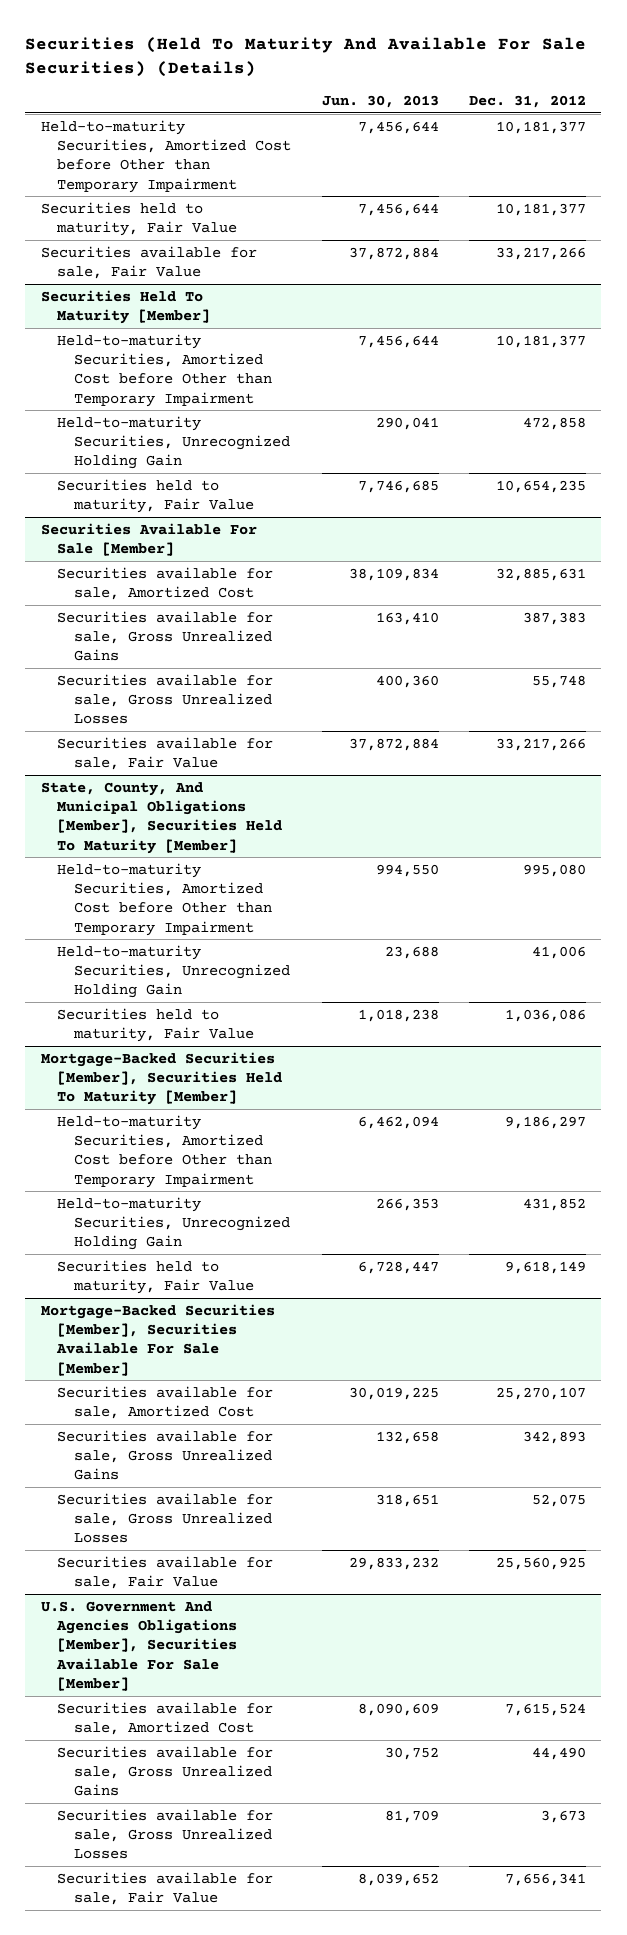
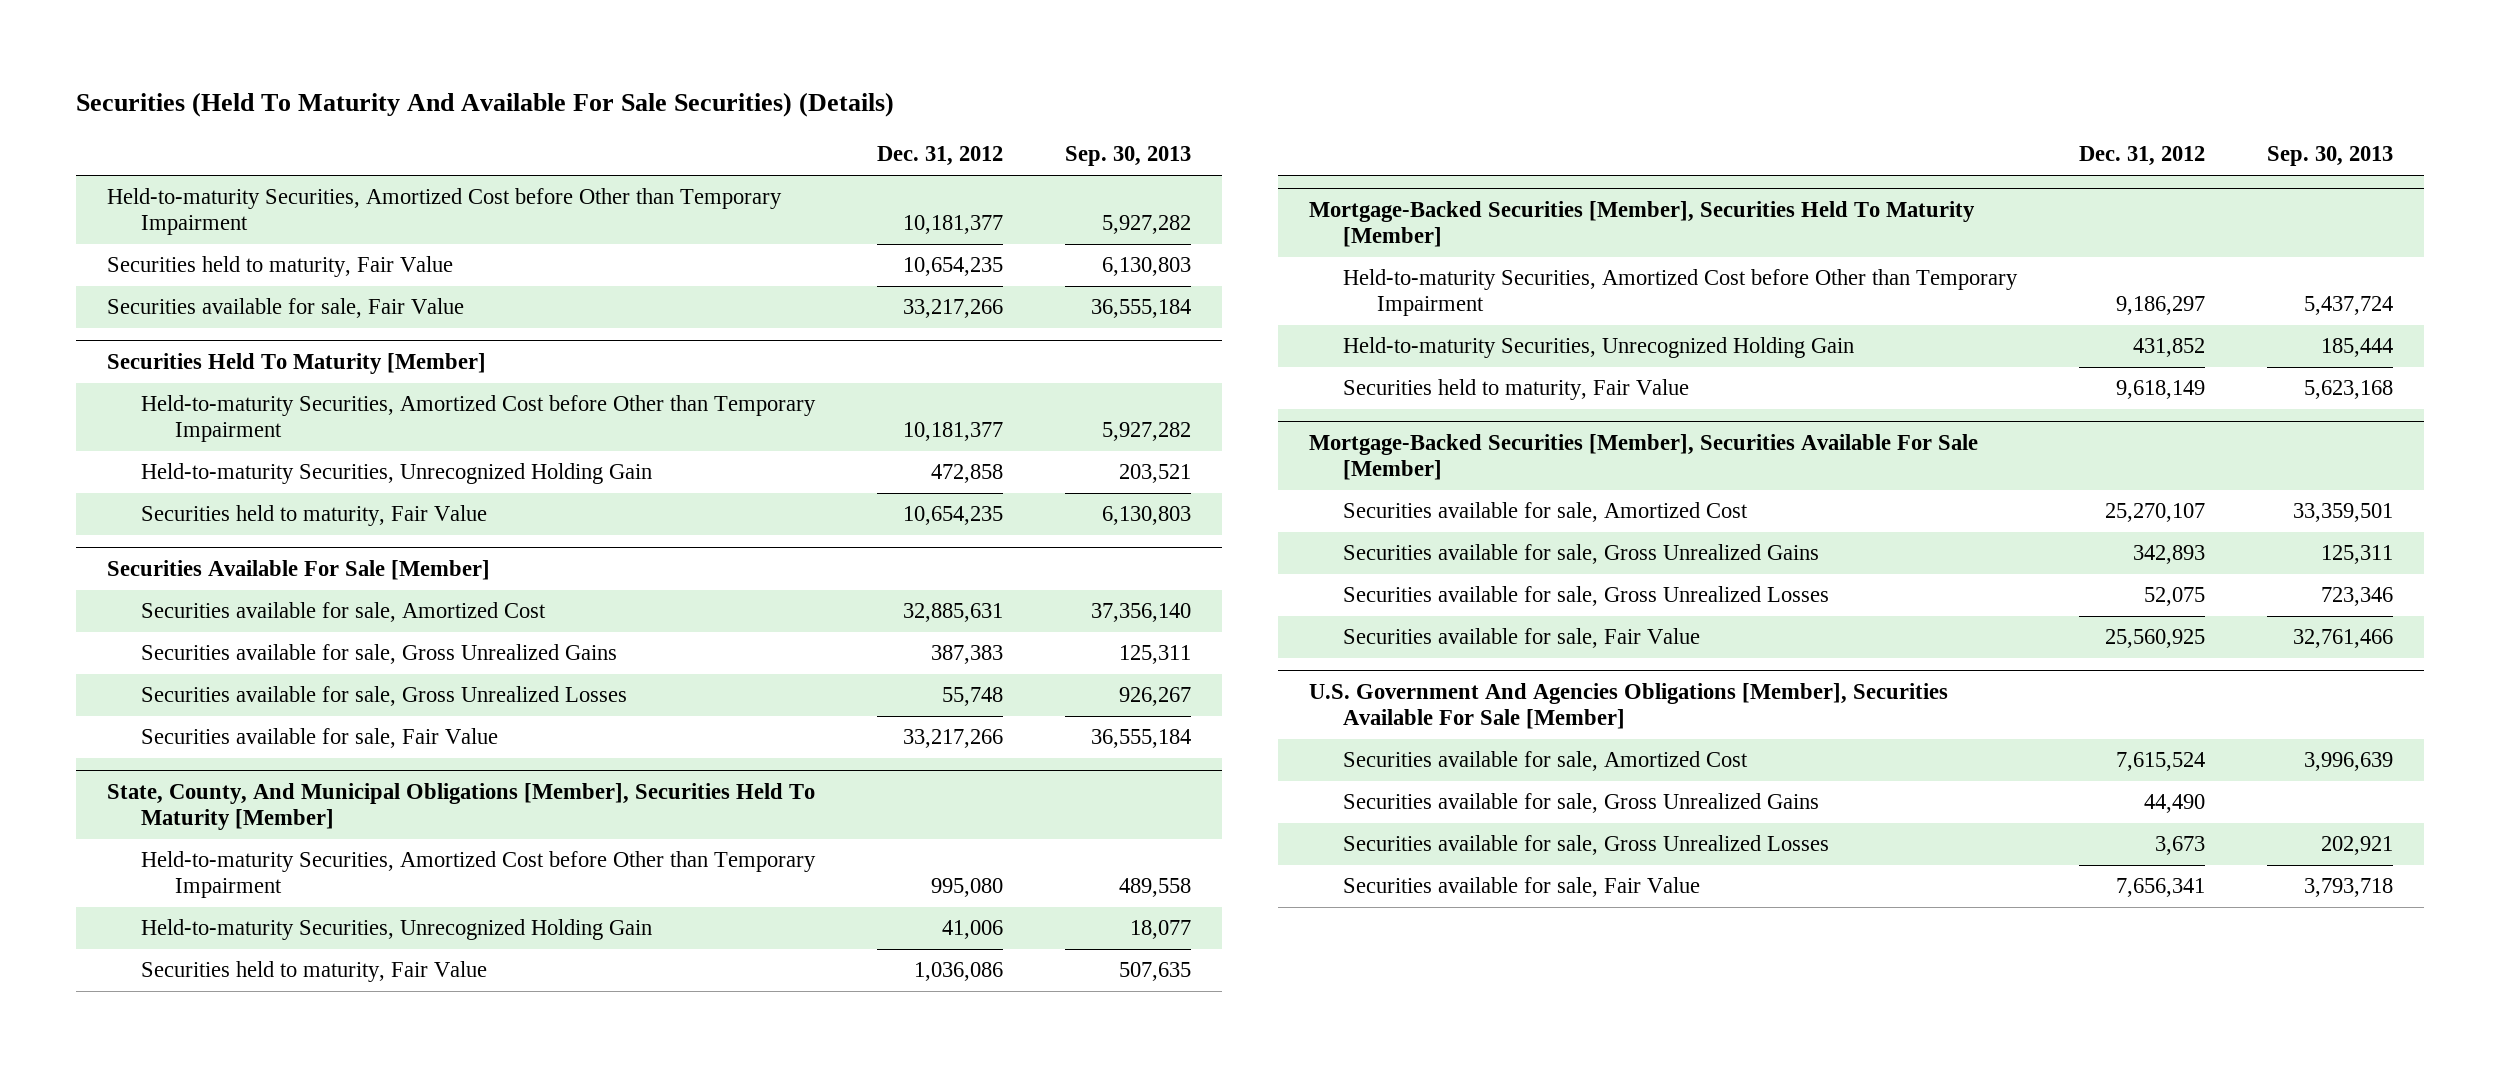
[321,95,439,109] Jun. 30, 2013 -> none
none -> [1064,146,1191,167] Sep. 30, 2013
[496,202,587,216] 10,181,377 -> [903,257,1004,277] 10,654,235

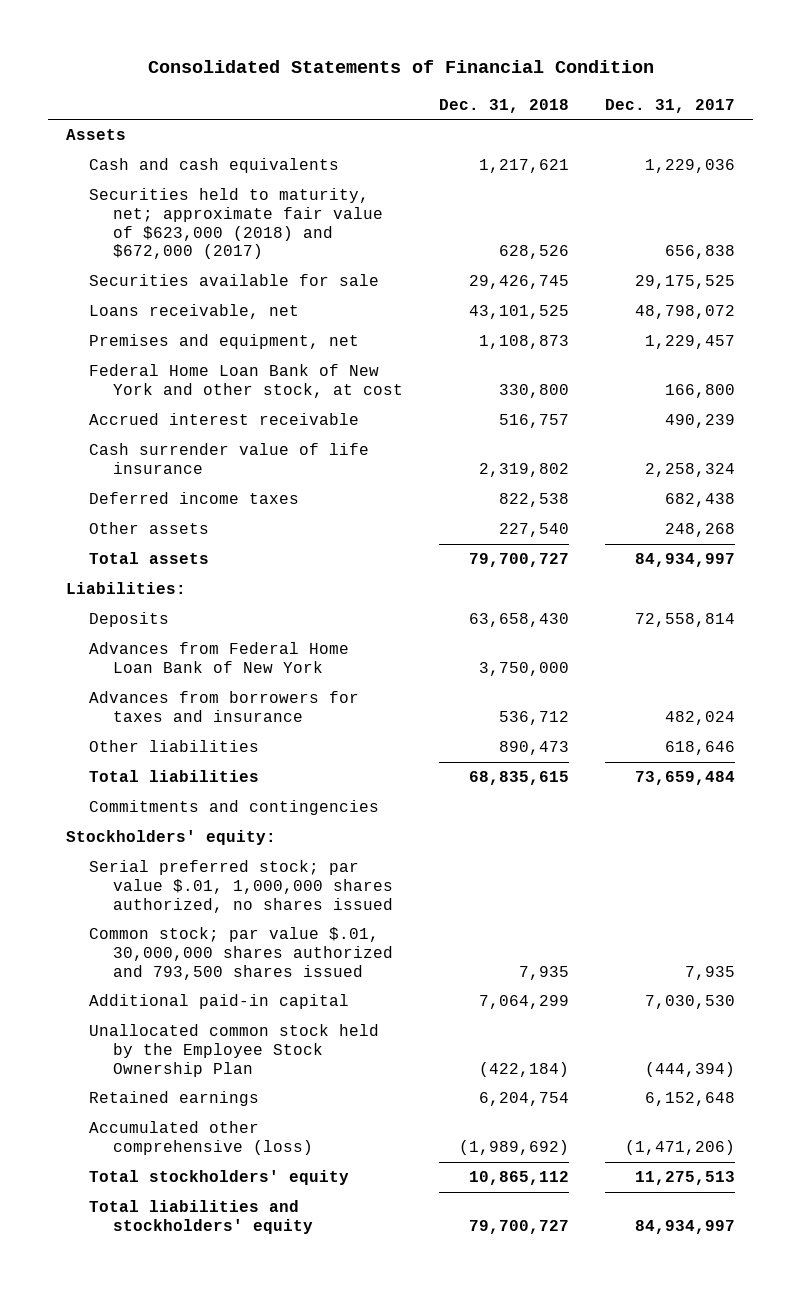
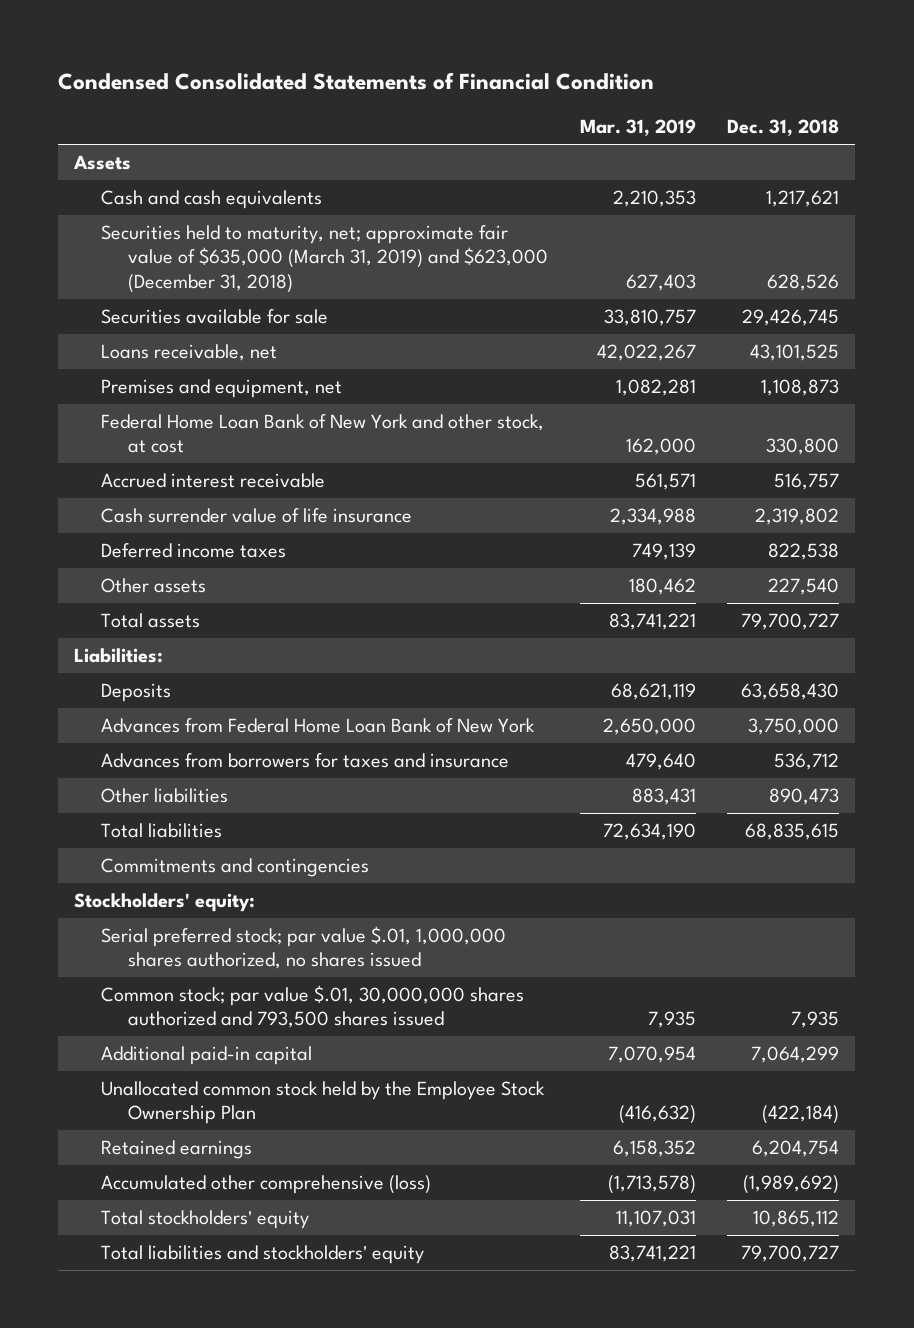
[147,60,654,74] Consolidated Statements of Financial Condition -> [58,72,655,91] Condensed Consolidated Statements of Financial Condition
[605,98,736,113] Dec. 31, 2017 -> none
none -> [579,119,696,137] Mar. 31, 2019
[89,188,383,260] Securities held to maturity, net; approximate fair value of $623,000 (2018) and $672,000 (2017) -> [101,224,548,294] Securities held to maturity, net; approximate fair value of $635,000 (March 31, 2019) and $623,000 (December 31, 2018)

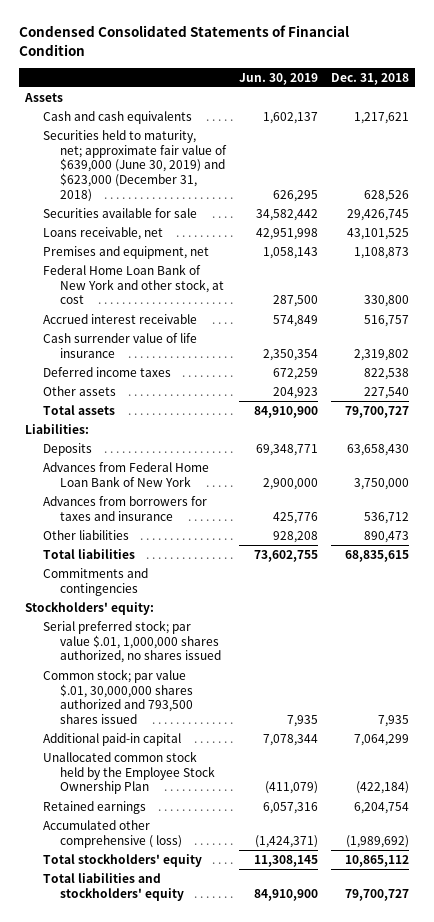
[579,119,696,137] Mar. 31, 2019 -> none
none -> [239,72,319,85] Jun. 30, 2019
[101,224,548,294] Securities held to maturity, net; approximate fair value of $635,000 (March 31, 2019) and $623,000 (December 31, 2018) -> [42,129,228,203] Securities held to maturity, net; approximate fair value of $639,000 (June 30, 2019) and $623,000 (December 31, 2018)
[101,1174,432,1194] Accumulated other comprehensive (loss) -> [42,819,183,848] Accumulated other comprehensive ( loss)

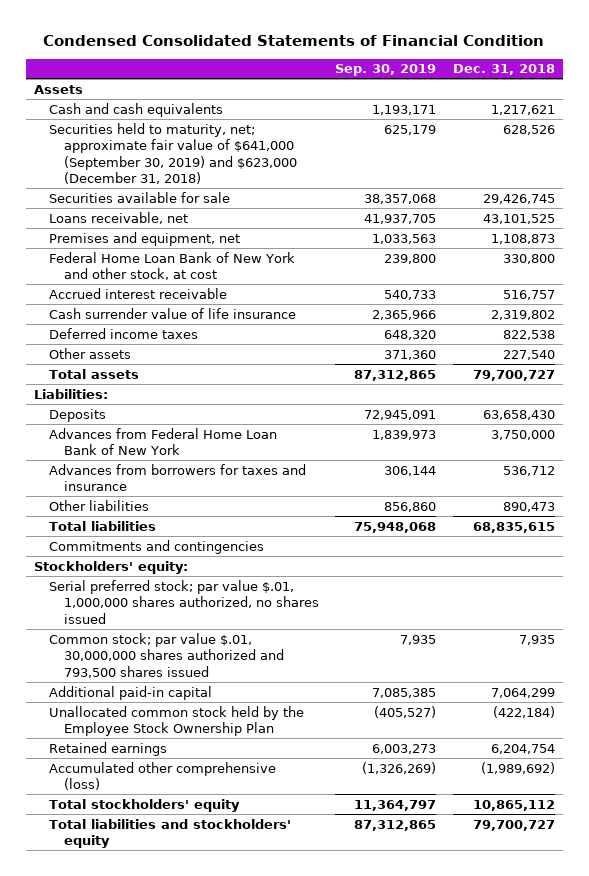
[239,72,319,85] Jun. 30, 2019 -> none
none -> [335,64,437,77] Sep. 30, 2019
[42,129,228,203] Securities held to maturity, net; approximate fair value of $639,000 (June 30, 2019) and $623,000 (December 31, 2018) -> [48,122,297,185] Securities held to maturity, net; approximate fair value of $641,000 (September 30, 2019) and $623,000 (December 31, 2018)
[42,819,183,848] Accumulated other comprehensive ( loss) -> [48,761,276,791] Accumulated other comprehensive (loss)

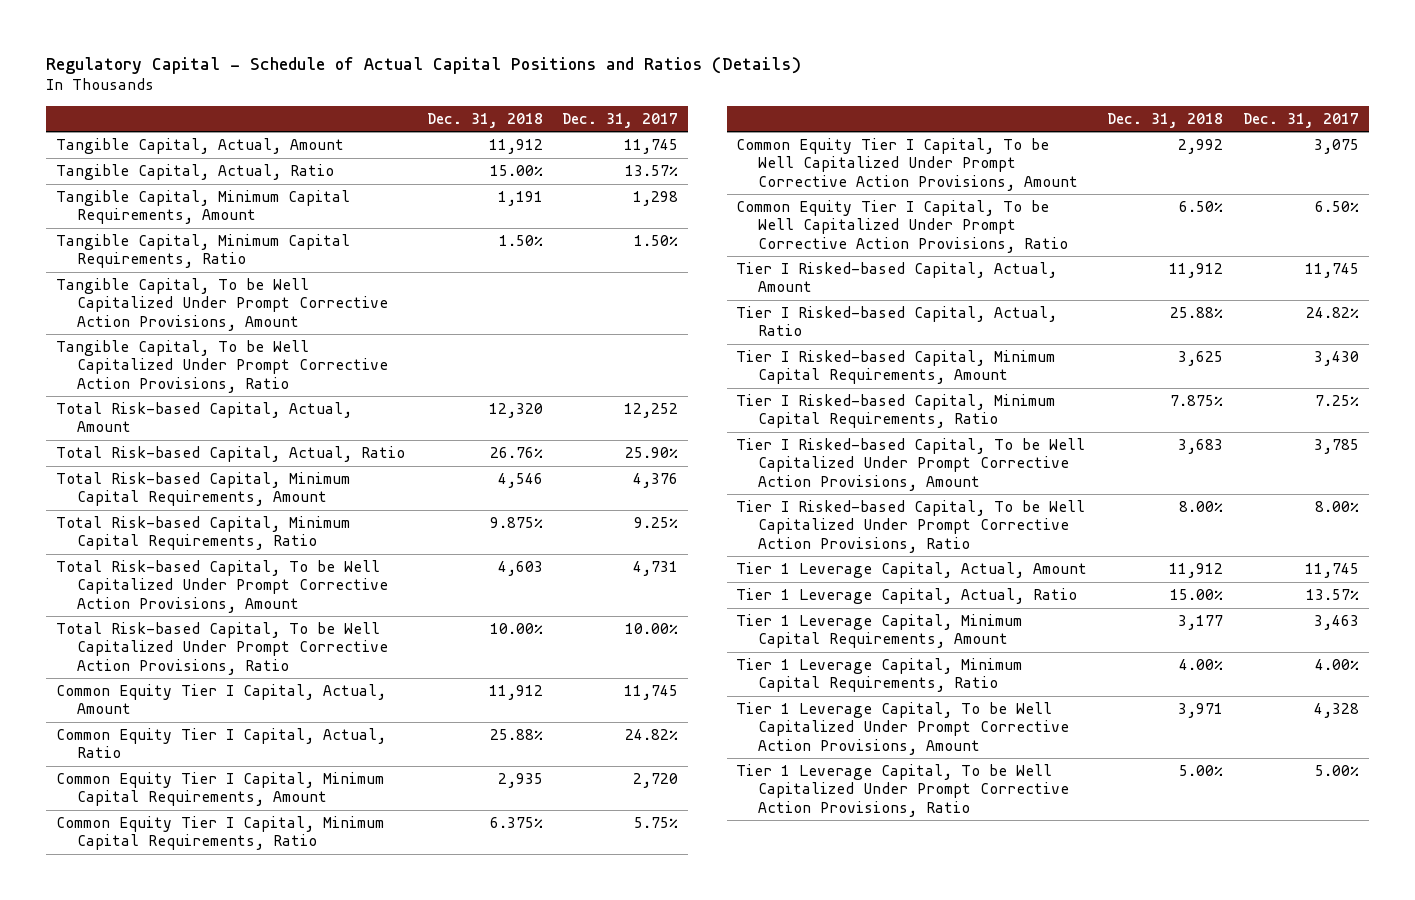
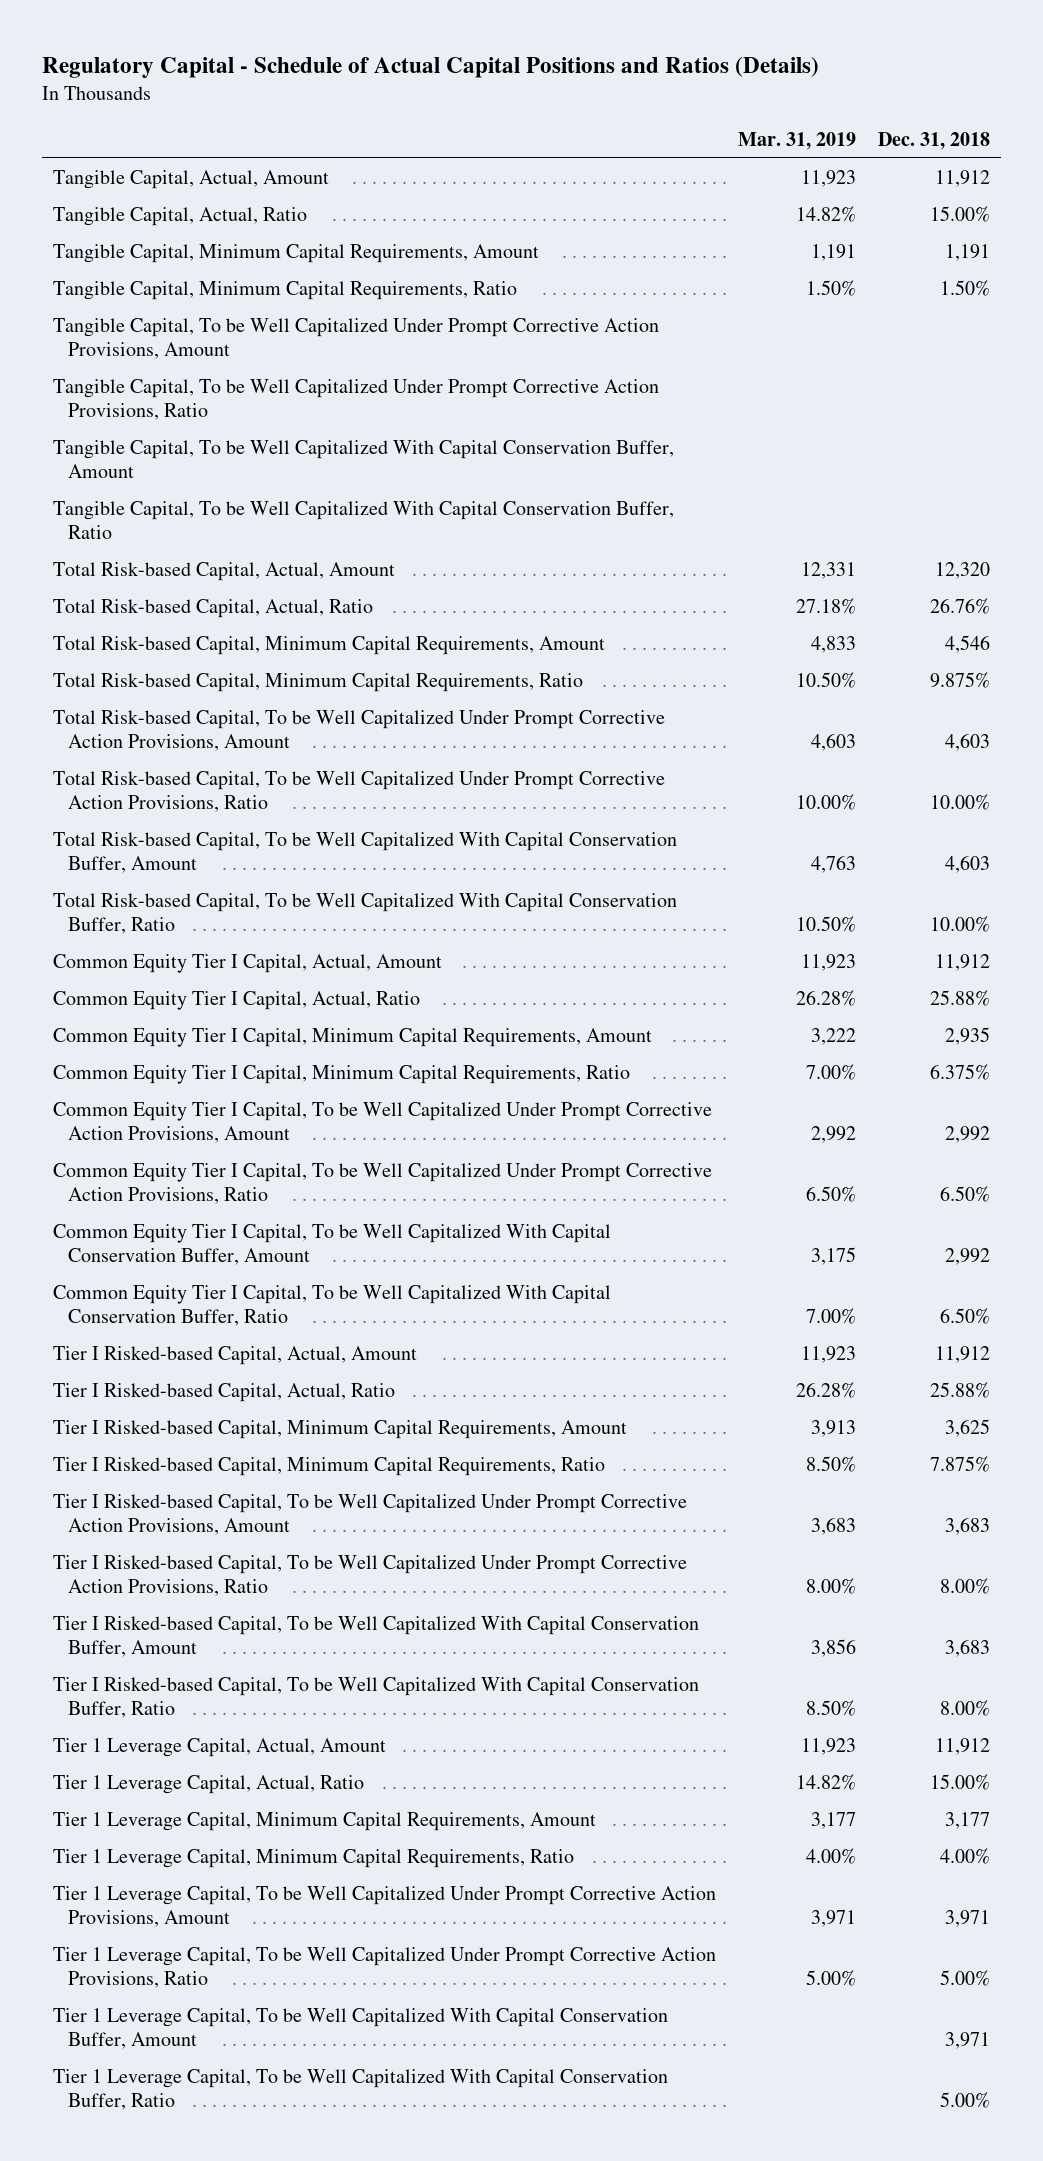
[562,112,679,128] Dec. 31, 2017 -> none
none -> [737,131,856,150] Mar. 31, 2019
none -> [52,440,674,479] Tangible Capital, To be Well Capitalized With Capital Conservation Buffer, Amount
none -> [52,501,674,540] Tangible Capital, To be Well Capitalized With Capital Conservation Buffer, Ratio
none -> [52,832,677,874] Total Risk-based Capital, To be Well Capitalized With Capital Conservation Buffer, Amount
none -> [52,893,677,935] Total Risk-based Capital, To be Well Capitalized With Capital Conservation Buffer, Ratio
none -> [52,1224,611,1266] Common Equity Tier I Capital, To be Well Capitalized With Capital Conservation Buffer, Amount
none -> [52,1285,611,1327] Common Equity Tier I Capital, To be Well Capitalized With Capital Conservation Buffer, Ratio
none -> [52,1616,699,1658] Tier I Risked-based Capital, To be Well Capitalized With Capital Conservation Buffer, Amount
none -> [52,1677,699,1719] Tier I Risked-based Capital, To be Well Capitalized With Capital Conservation Buffer, Ratio
none -> [52,2008,668,2050] Tier 1 Leverage Capital, To be Well Capitalized With Capital Conservation Buffer, Amount
none -> [52,2069,668,2111] Tier 1 Leverage Capital, To be Well Capitalized With Capital Conservation Buffer, Ratio

